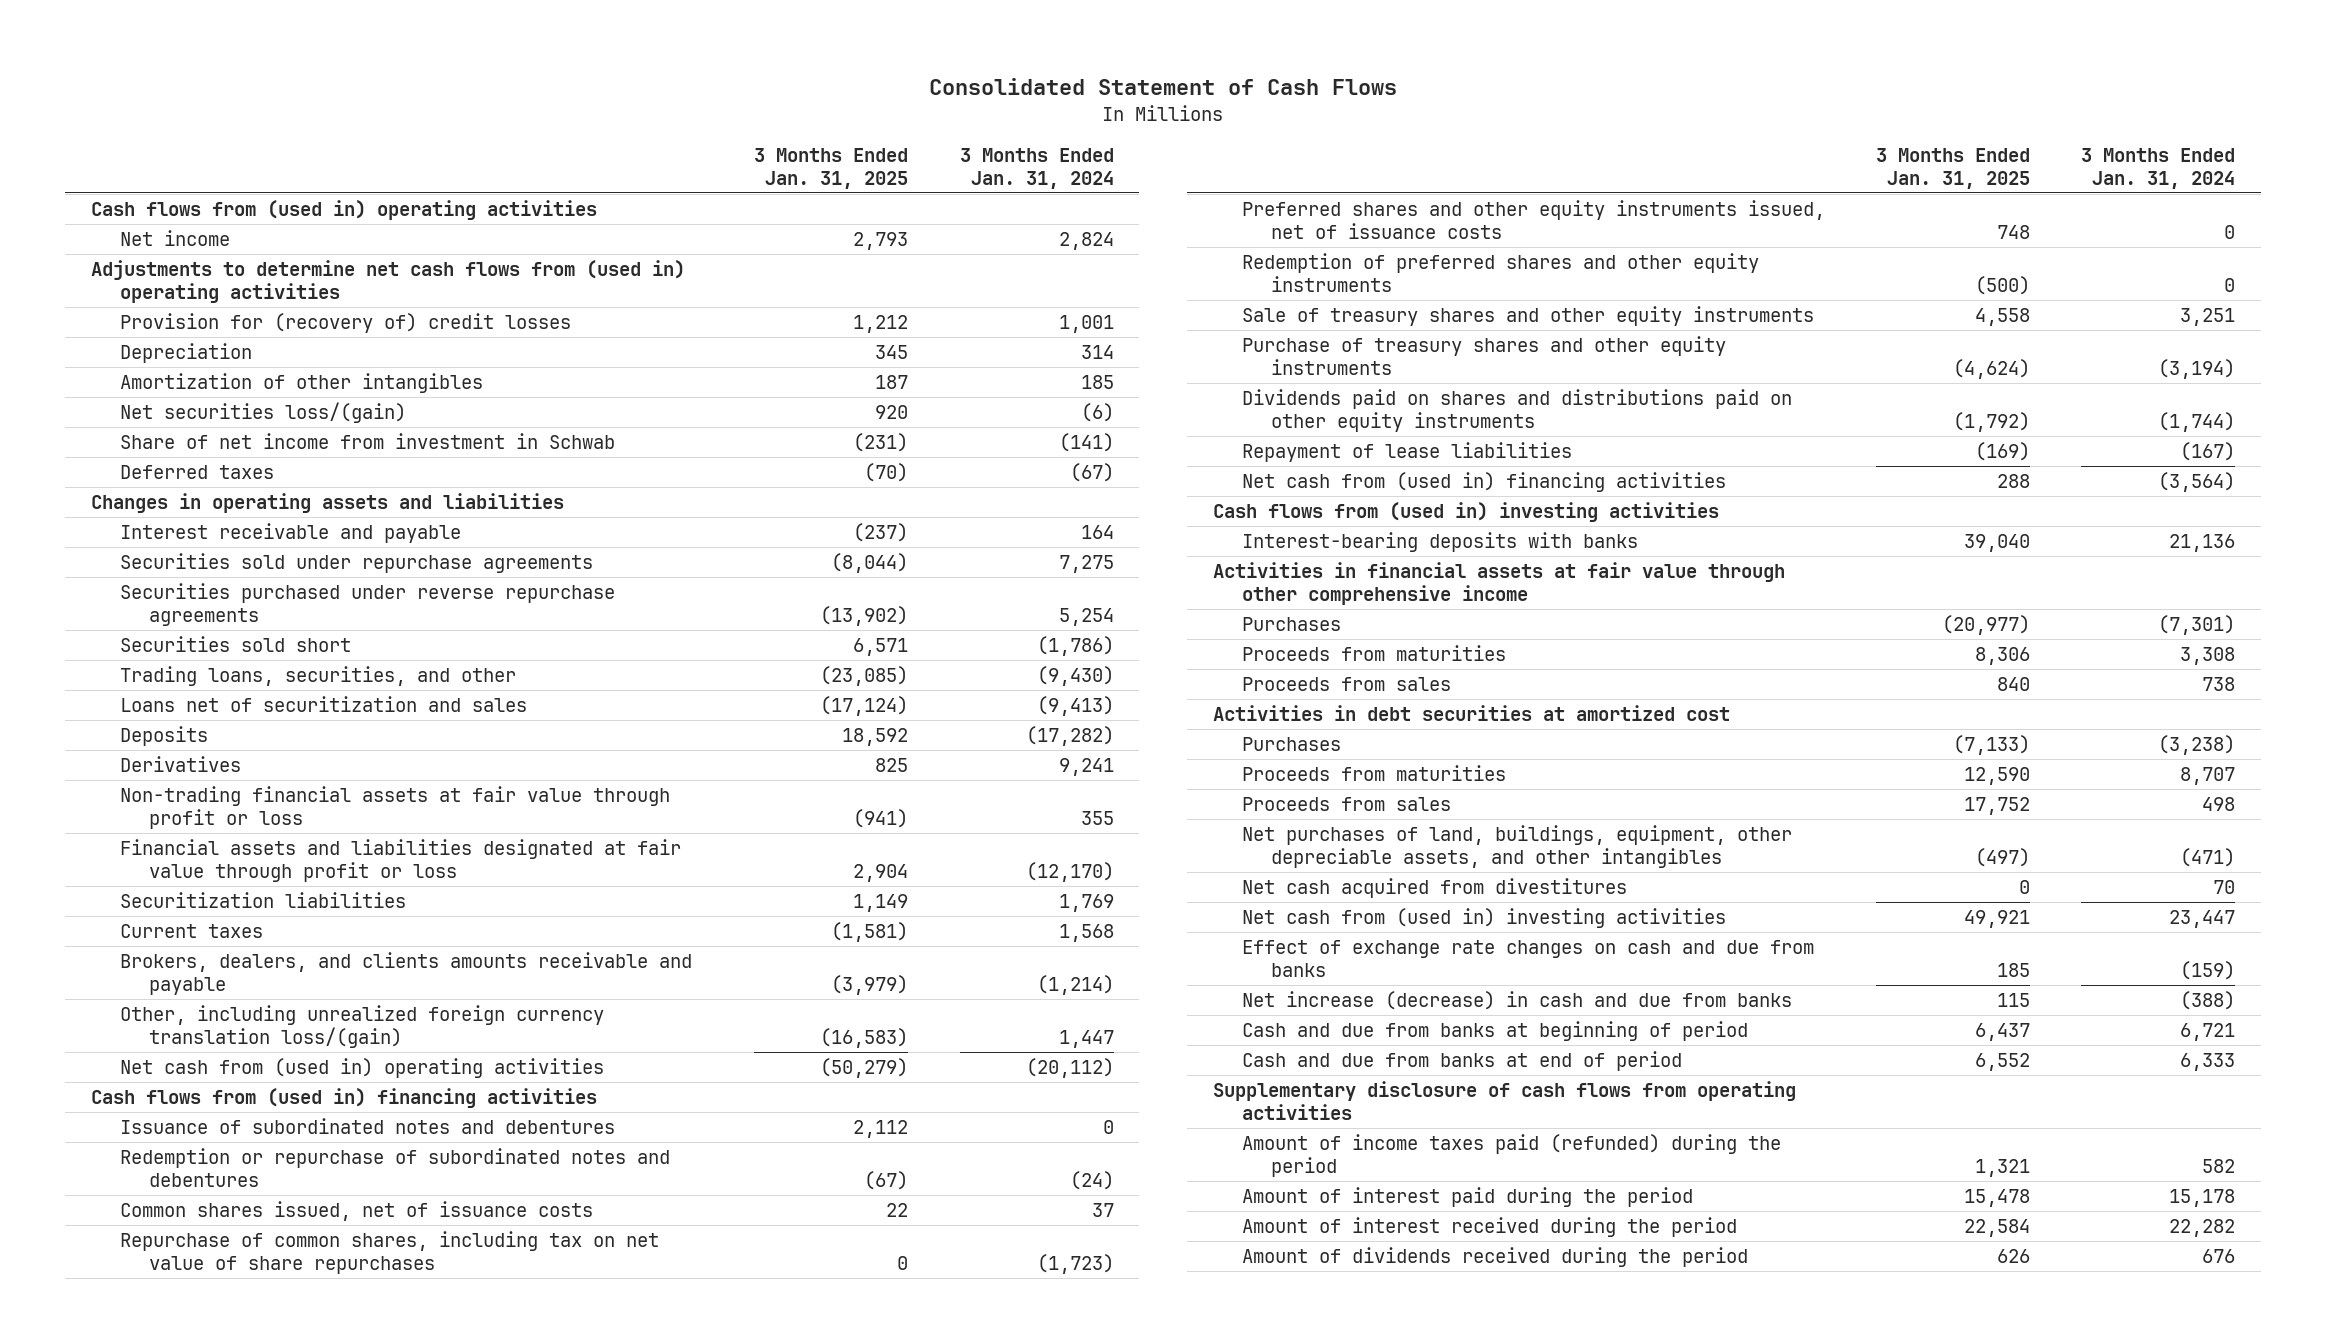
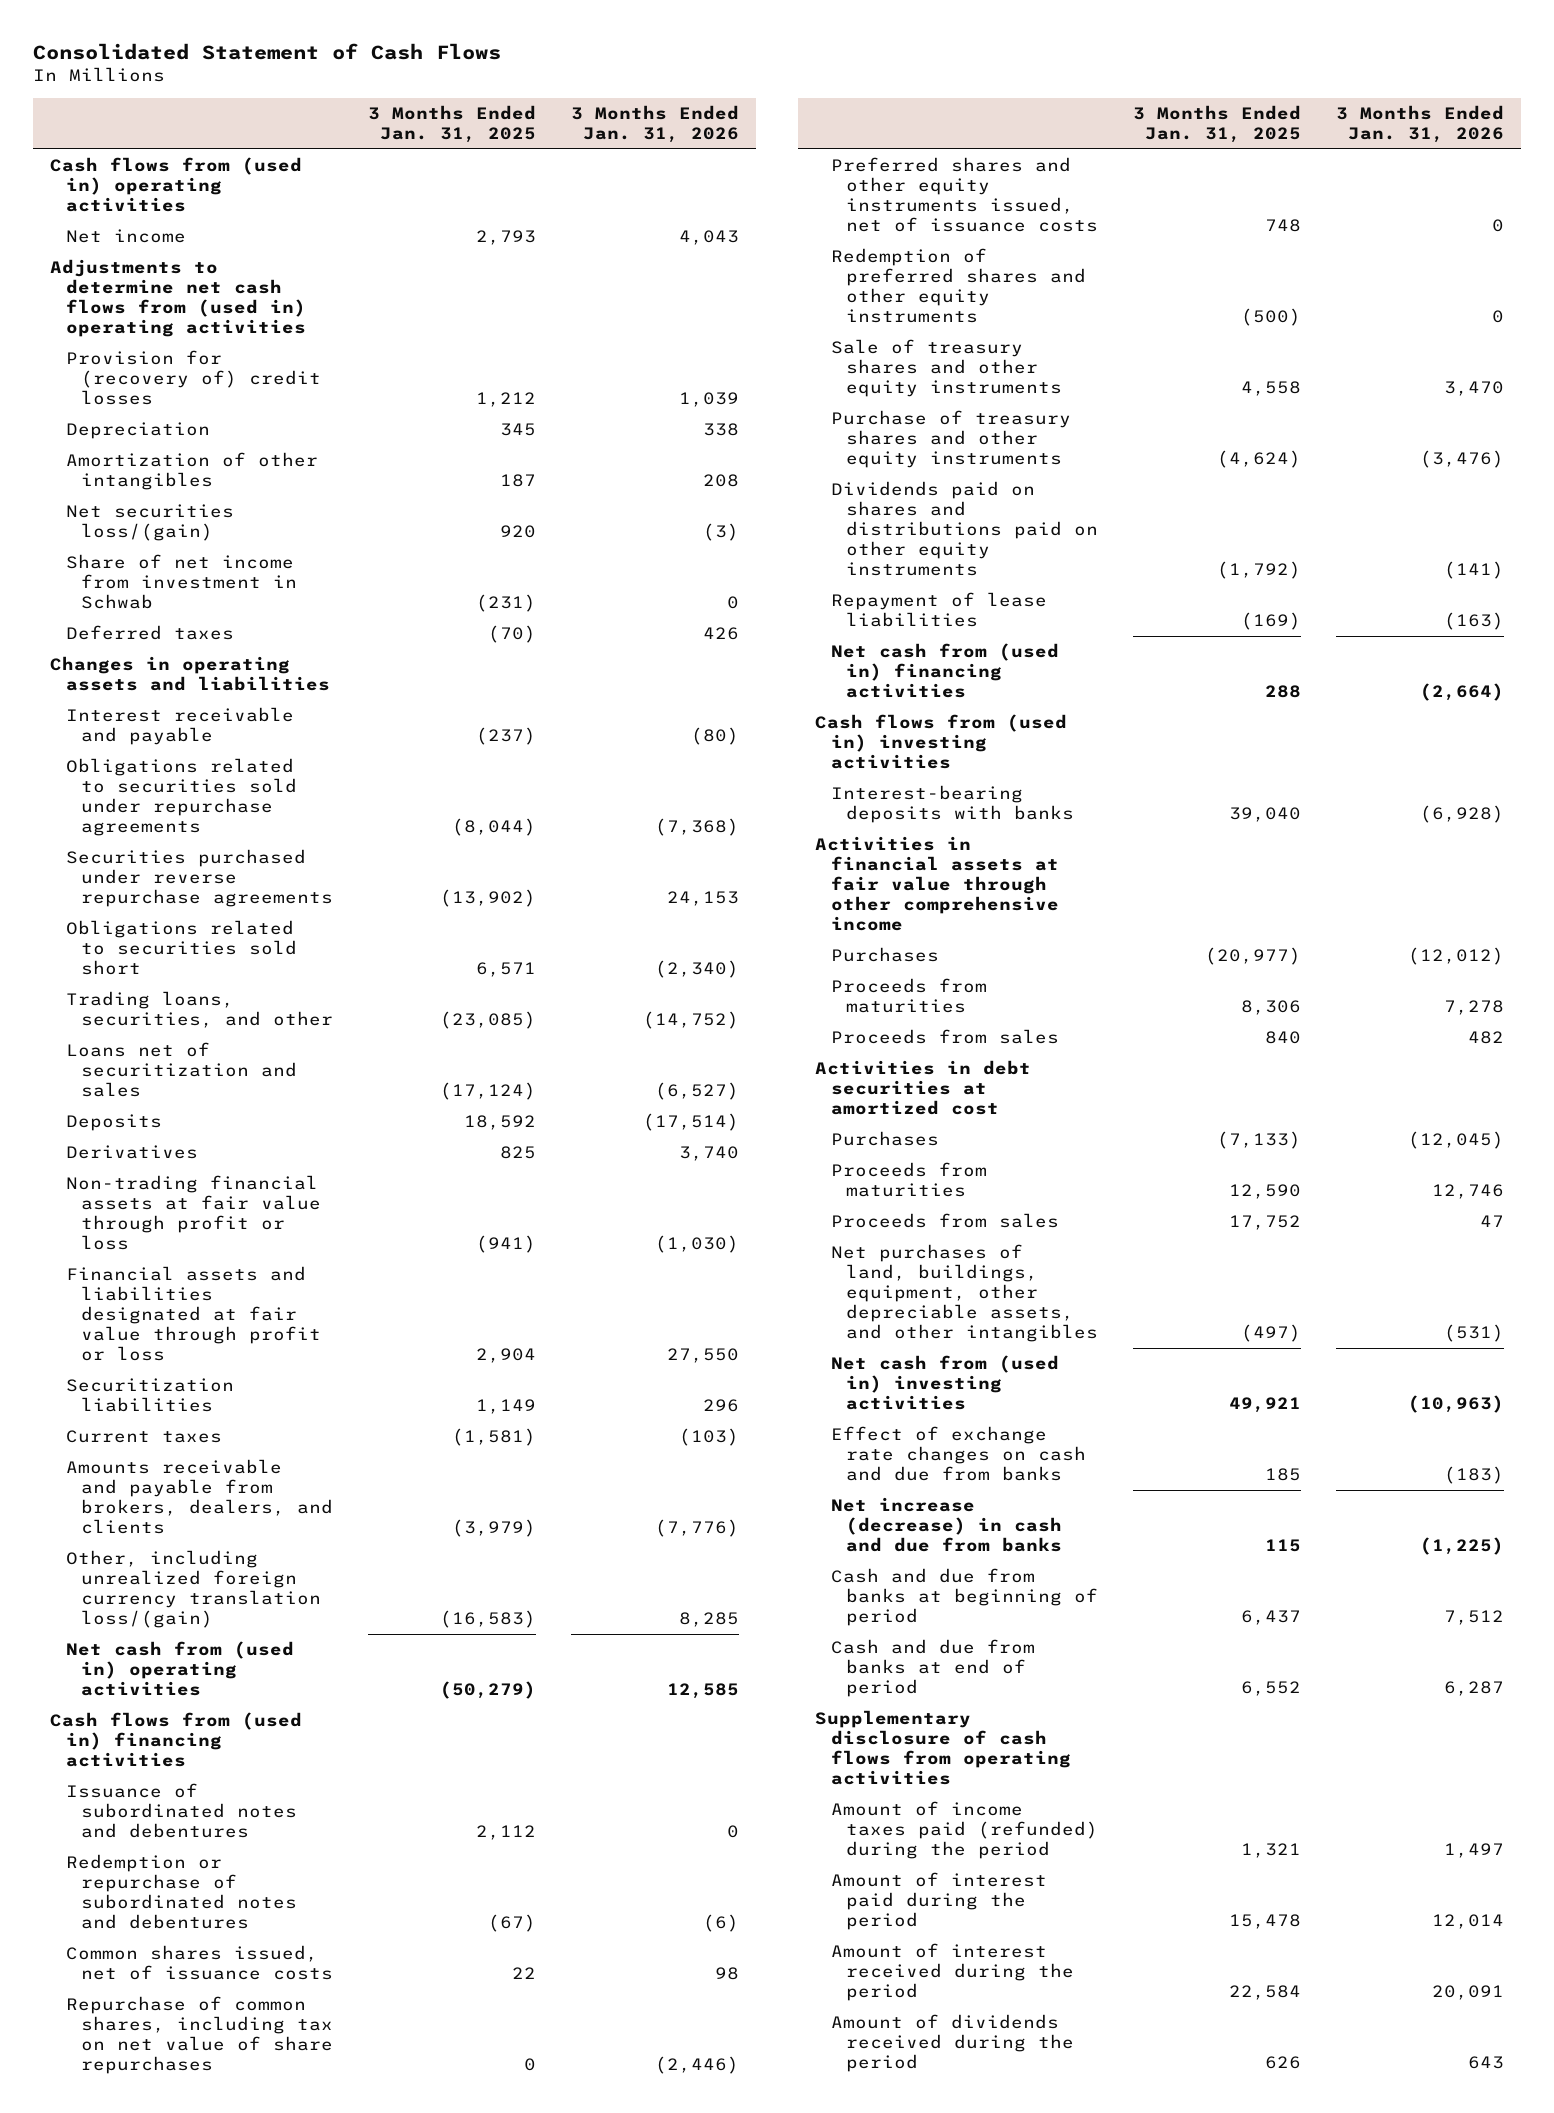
[959,148,1114,189] 3 Months Ended Jan. 31, 2024 -> none
none -> [570,105,739,144] 3 Months Ended Jan. 31, 2026
[120,553,594,574] Securities sold under repurchase agreements -> [65,758,298,837] Obligations related to securities sold under repurchase agreements
[120,636,352,653] Securities sold short -> [65,920,298,976] Obligations related to securities sold short
[120,952,693,995] Brokers, dealers, and clients amounts receivable and payable -> [65,1459,334,1535] Amounts receivable and payable from brokers, dealers, and clients
[1241,878,1627,899] Net cash acquired from divestitures -> none

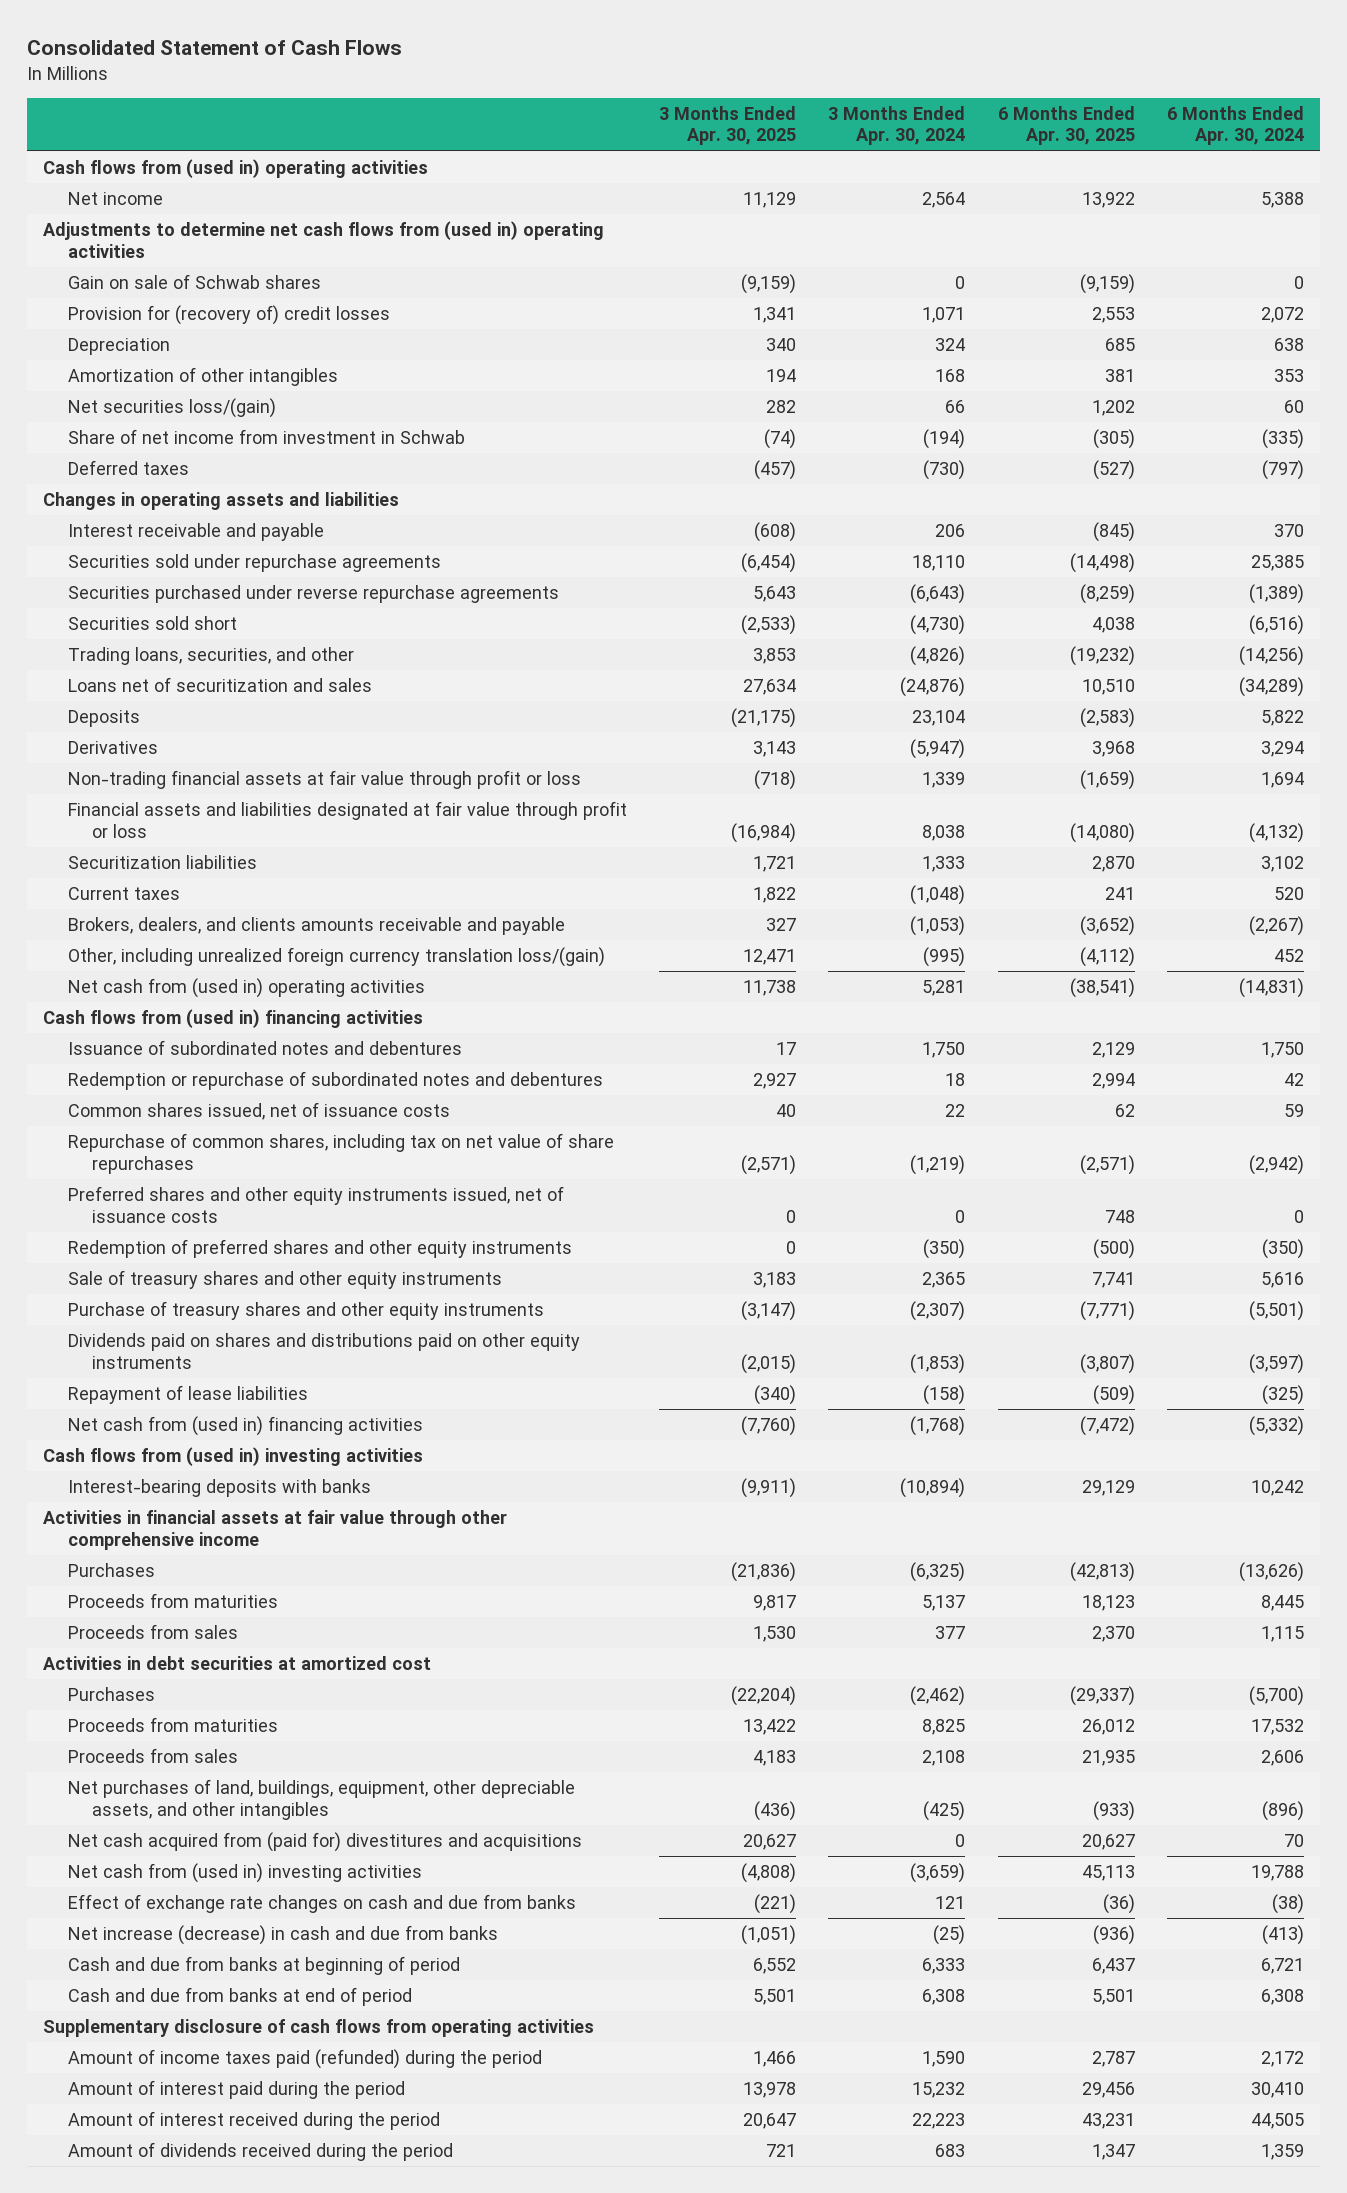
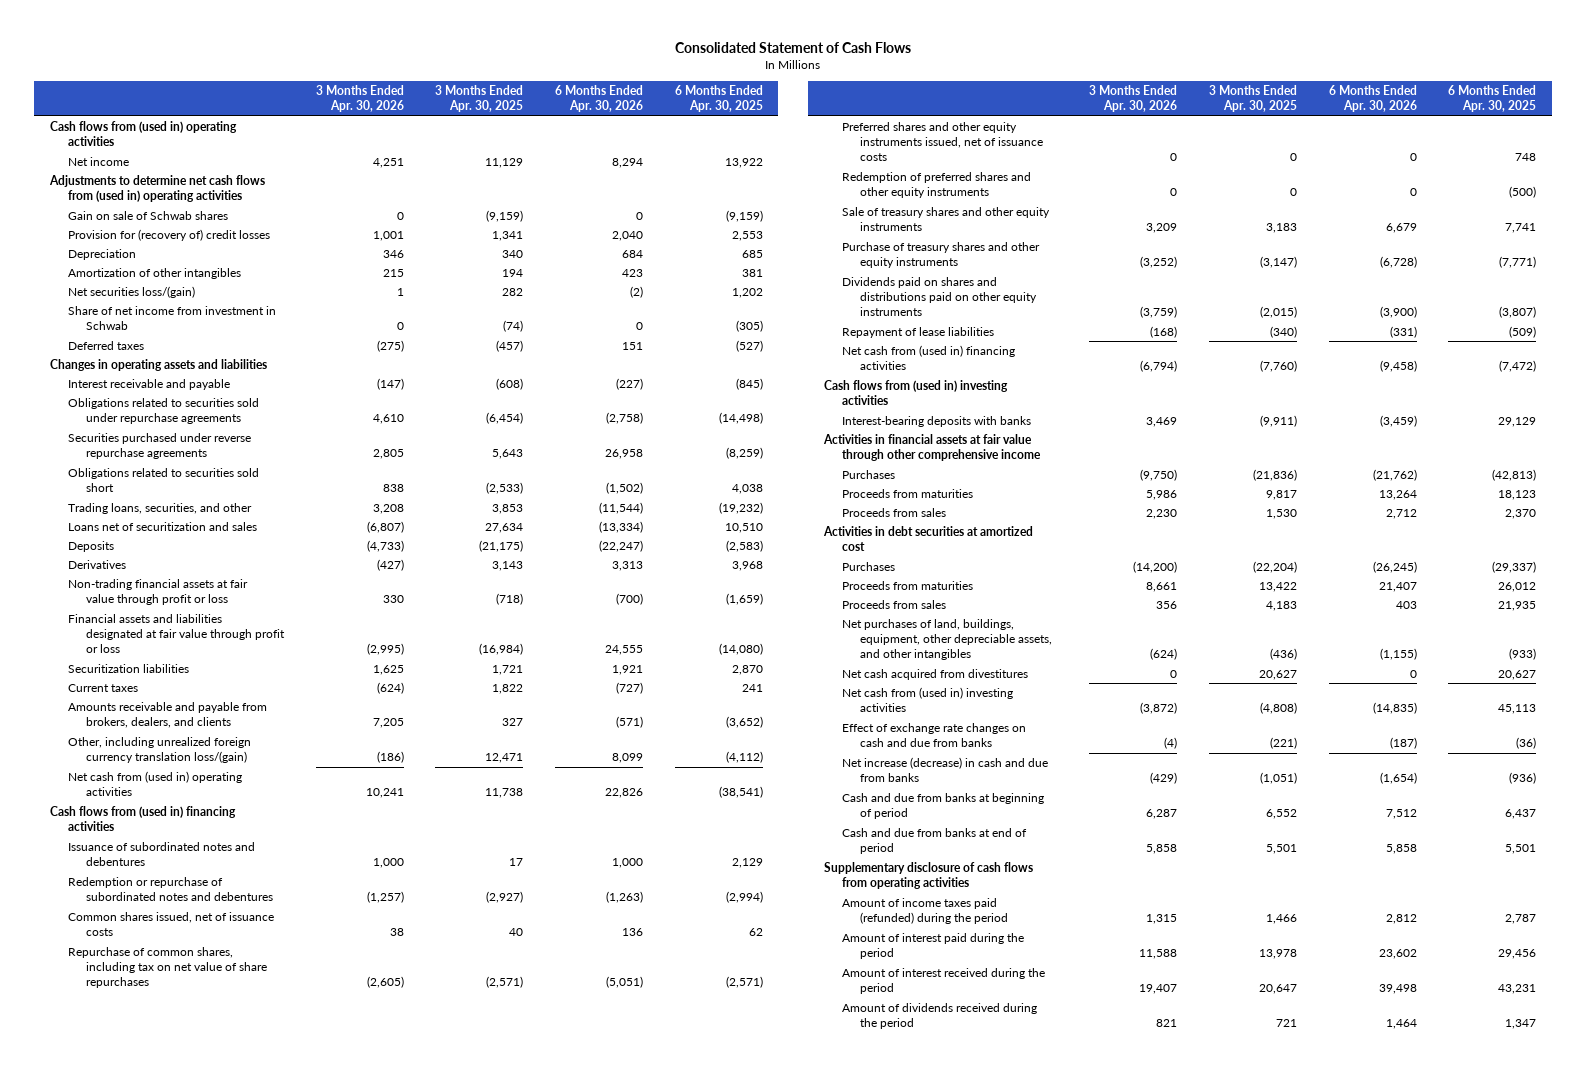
[828,105,966,146] 3 Months Ended Apr. 30, 2024 -> none
[1167,105,1305,146] 6 Months Ended Apr. 30, 2024 -> none
none -> [315,85,404,113] 3 Months Ended Apr. 30, 2026
none -> [554,85,643,113] 6 Months Ended Apr. 30, 2026
[67,554,441,573] Securities sold under repurchase agreements -> [68,398,260,425] Obligations related to securities sold under repurchase agreements
[67,616,237,631] Securities sold short -> [68,468,260,493] Obligations related to securities sold short
[67,917,565,936] Brokers, dealers, and clients amounts receivable and payable -> [68,702,268,729] Amounts receivable and payable from brokers, dealers, and clients
[752,1073,796,1090] 2,927 -> [486,891,524,904] (2,927)
[1091,1073,1135,1090] 2,994 -> [725,891,763,904] (2,994)
[67,1832,582,1853] Net cash acquired from (paid for) divestitures and acquisitions -> [841,669,1028,681] Net cash acquired from divestitures

